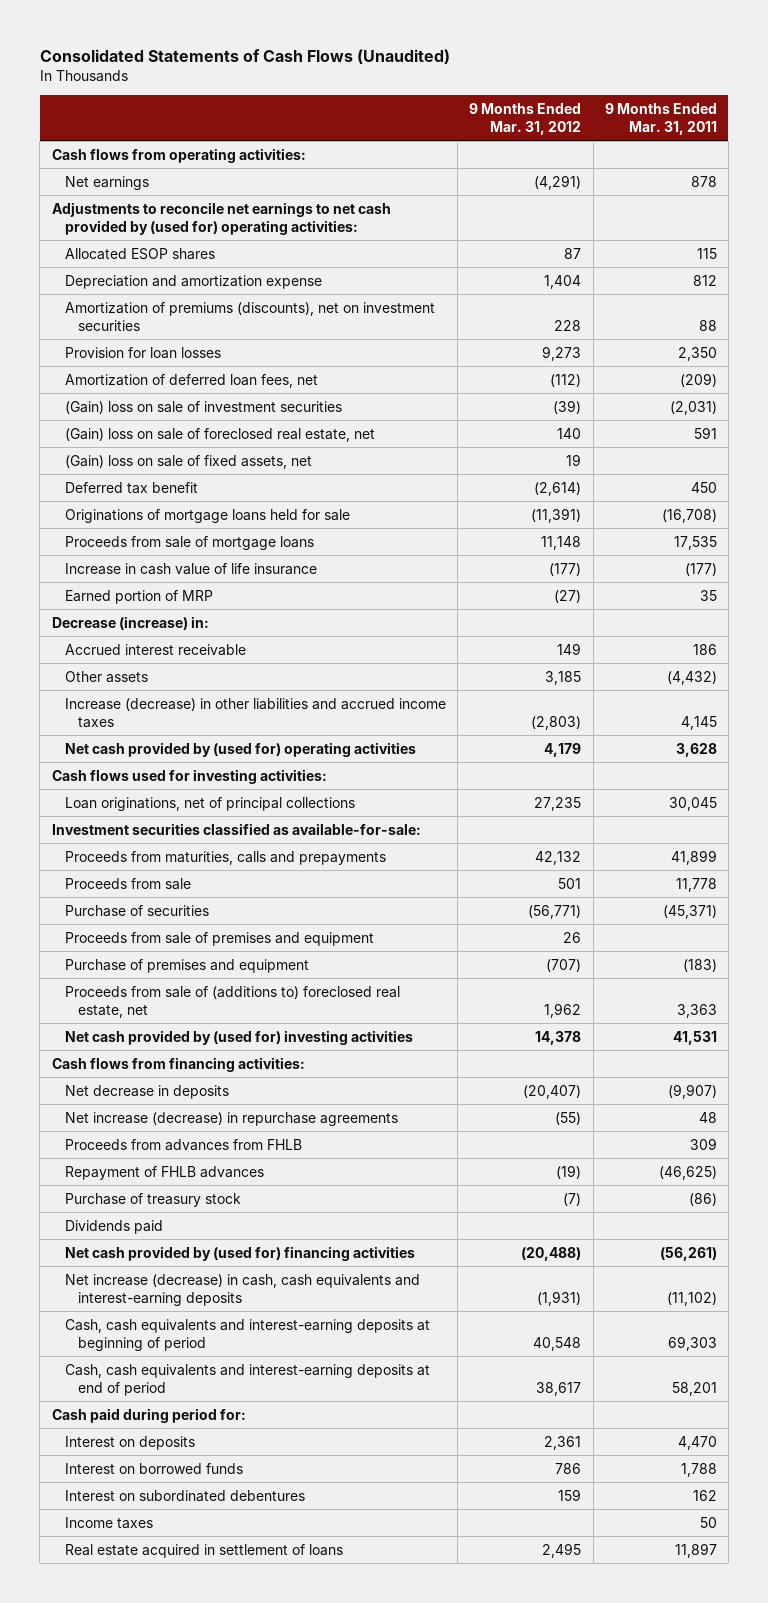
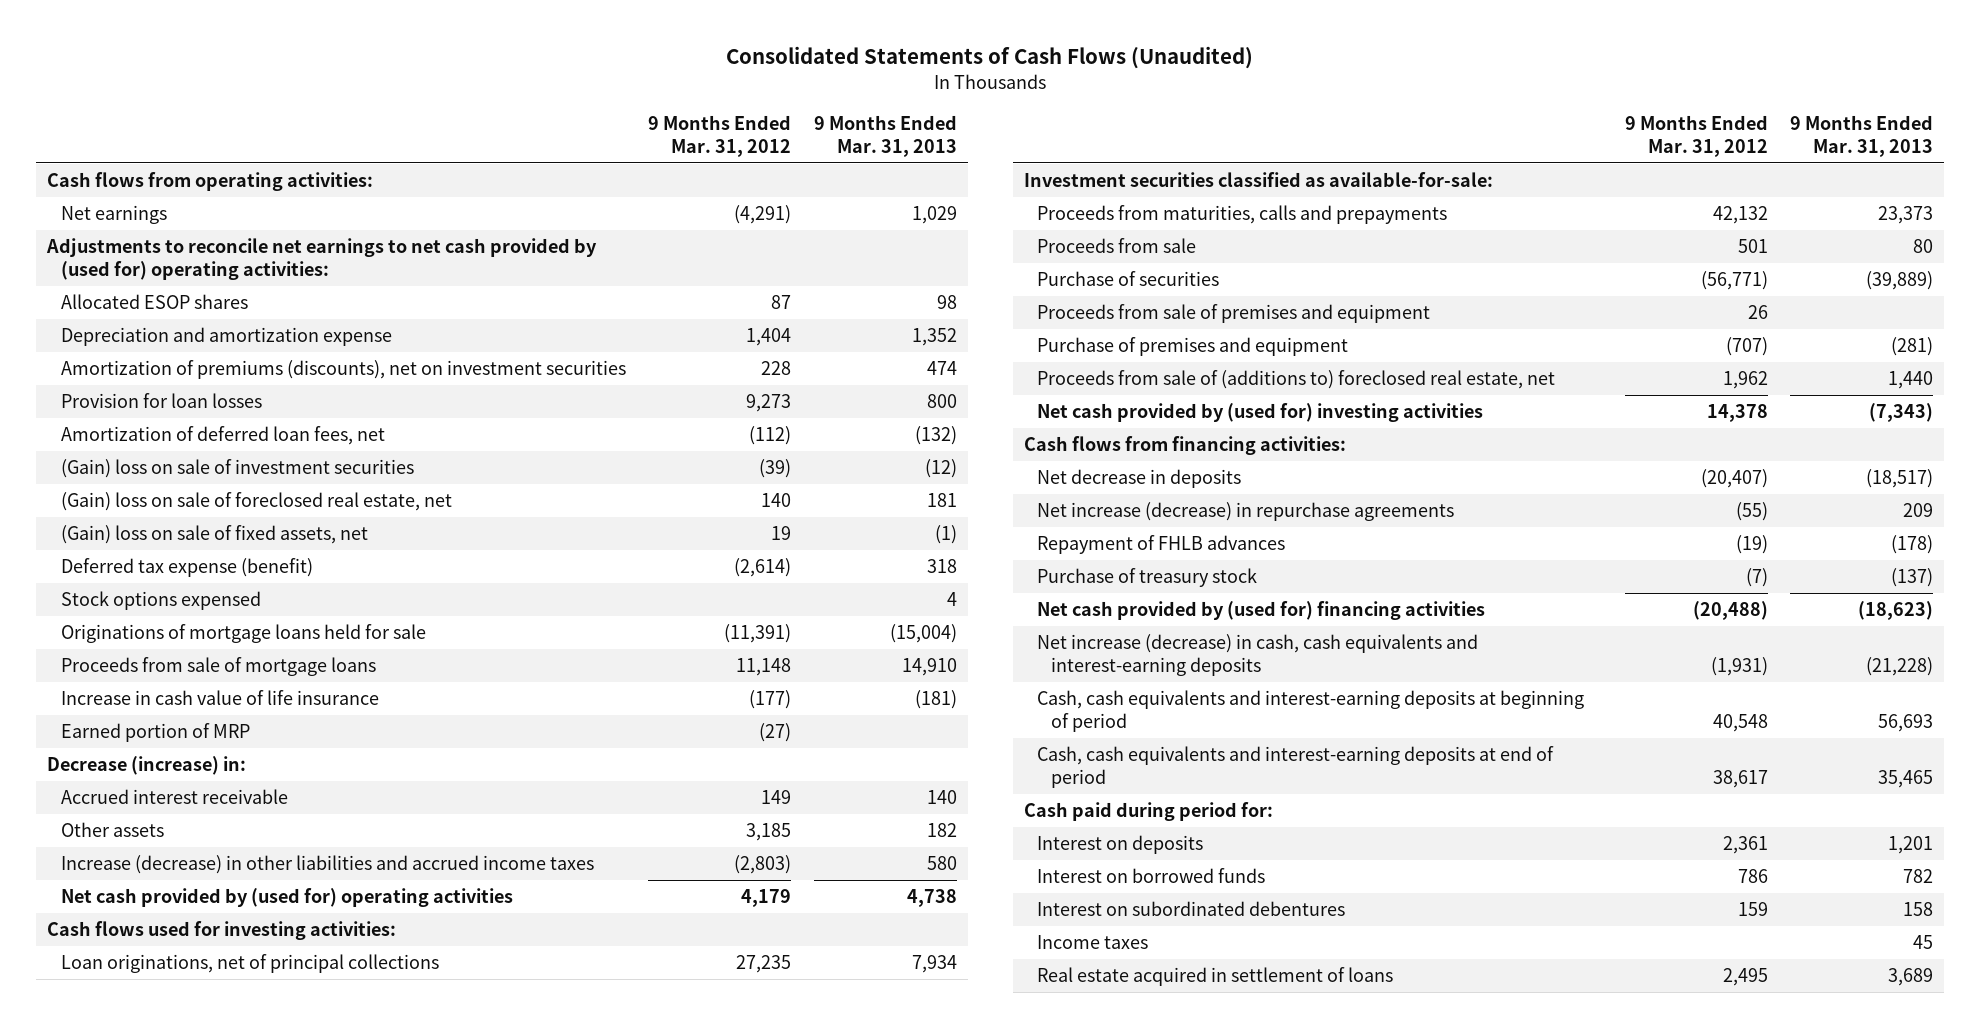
[604,102,717,135] 9 Months Ended Mar. 31, 2011 -> none
none -> [813,114,957,157] 9 Months Ended Mar. 31, 2013
[65,481,199,494] Deferred tax benefit -> [61,557,314,577] Deferred tax expense (benefit)
none -> [61,590,262,610] Stock options expensed
[65,1138,303,1151] Proceeds from advances from FHLB -> none
[65,1219,164,1234] Dividends paid -> none

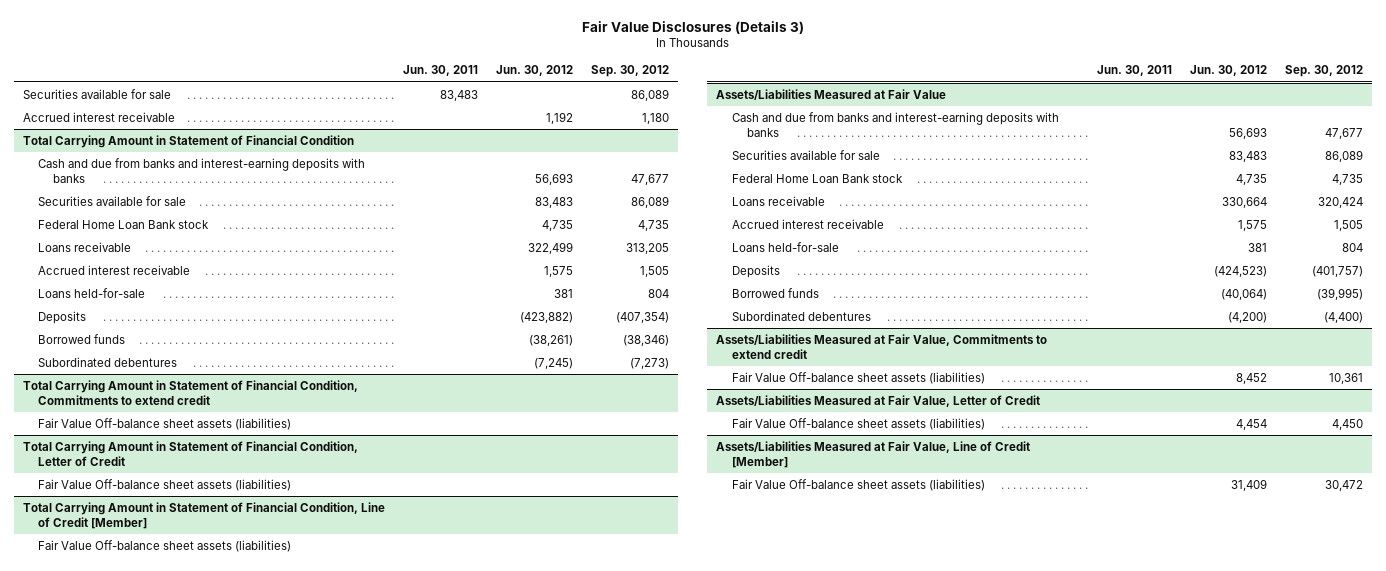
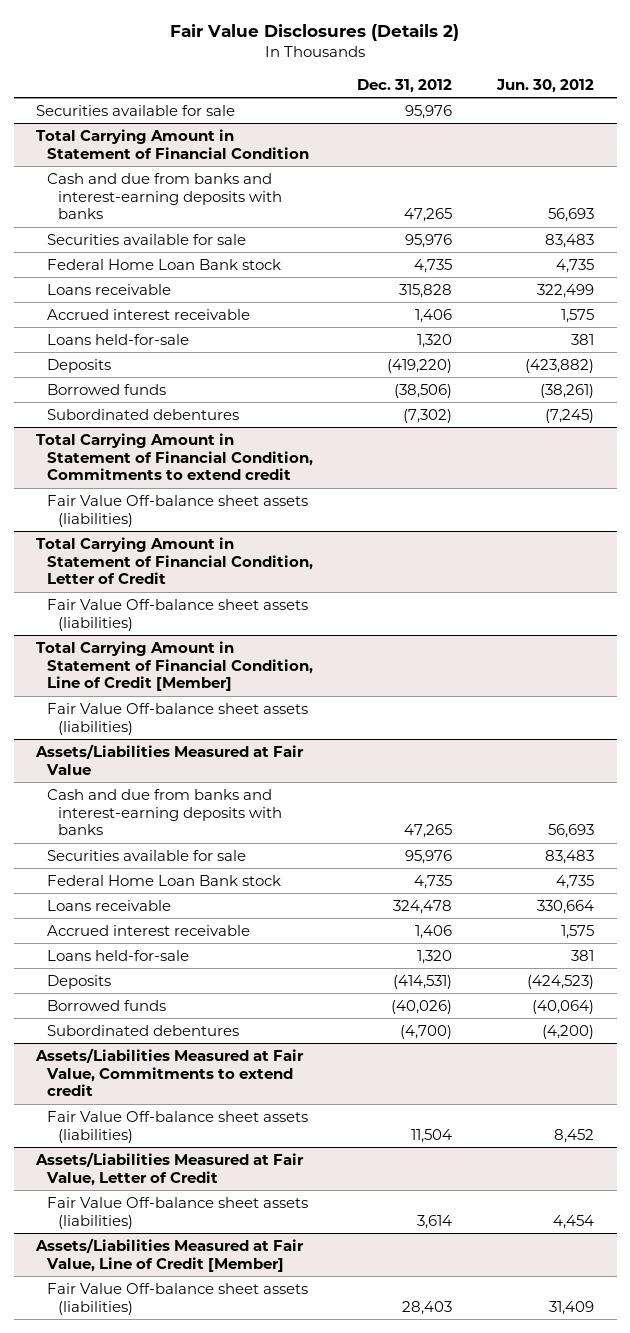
[581,20,804,34] Fair Value Disclosures (Details 3) -> [170,23,460,41] Fair Value Disclosures (Details 2)
[403,65,479,77] Jun. 30, 2011 -> none
[591,65,670,78] Sep. 30, 2012 -> none
none -> [357,78,453,93] Dec. 31, 2012
[22,111,175,122] Accrued interest receivable -> none

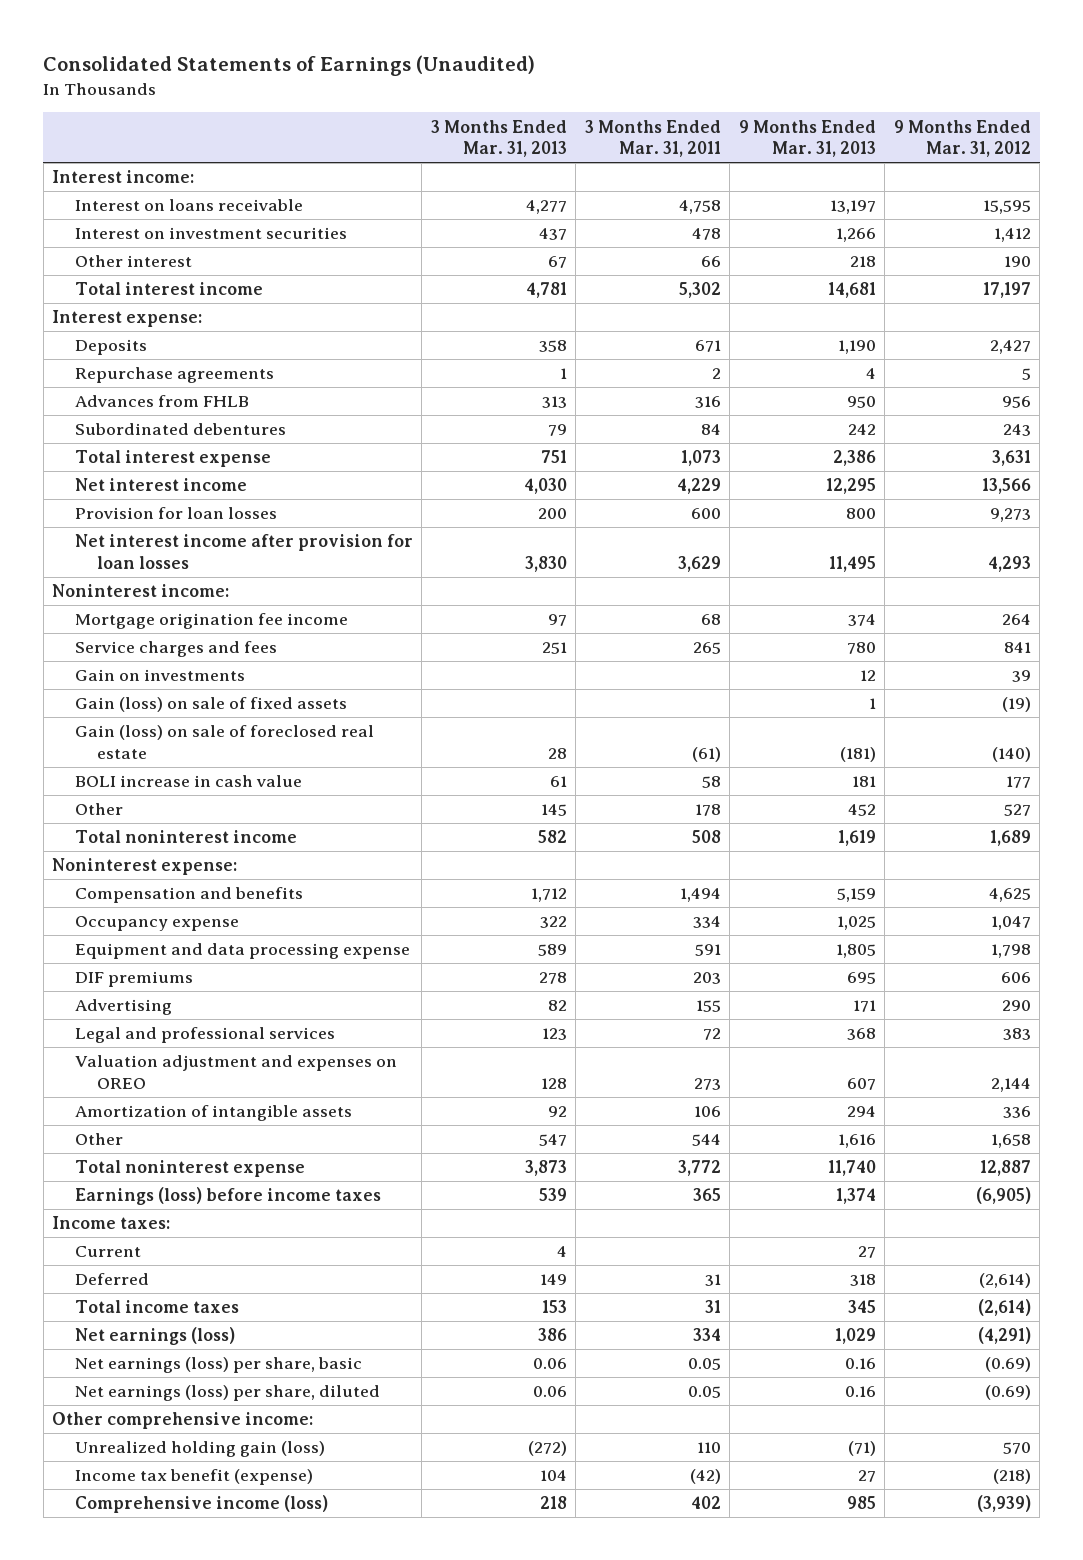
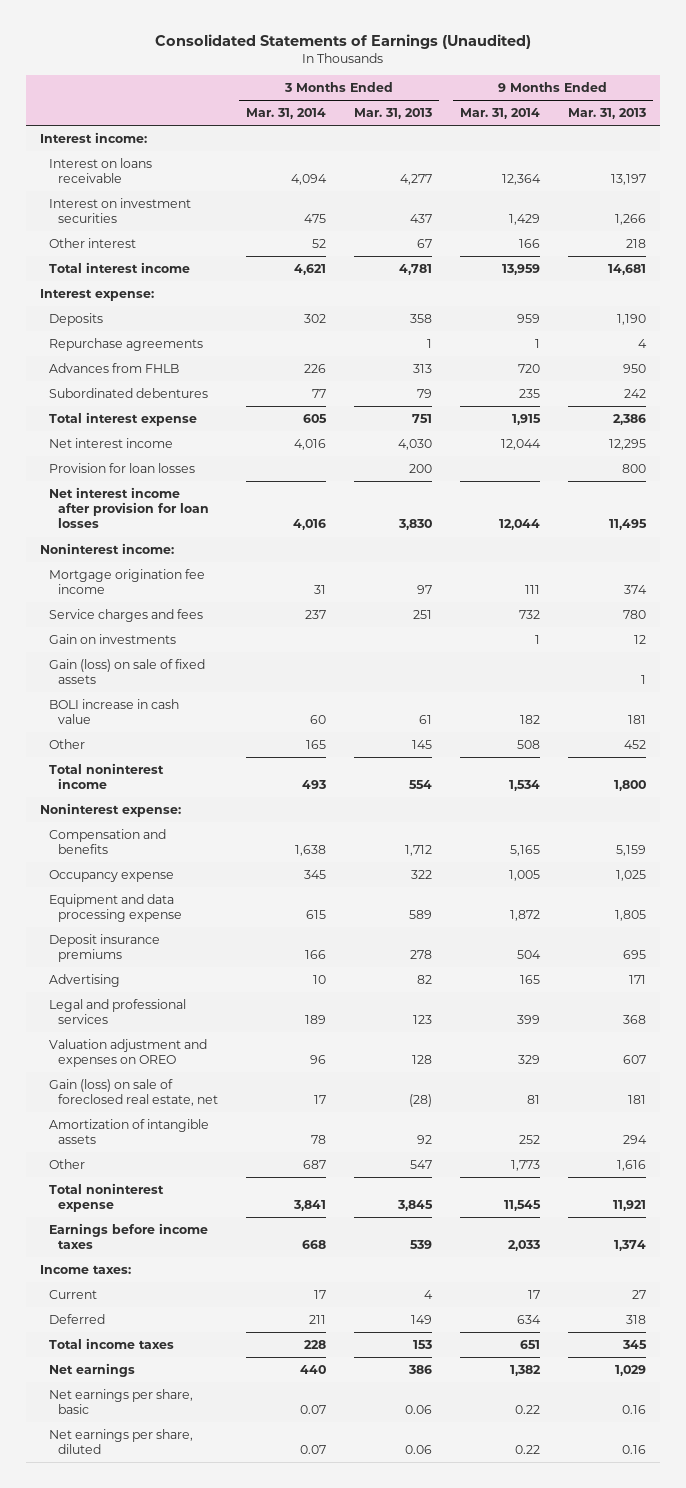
[584,119,721,158] 3 Months Ended Mar. 31, 2011 -> none
[893,119,1031,158] 9 Months Ended Mar. 31, 2012 -> none
none -> [245,108,326,120] Mar. 31, 2014
none -> [459,108,540,120] Mar. 31, 2014
[74,725,374,759] Gain (loss) on sale of foreclosed real estate -> none
[537,830,567,844] 582 -> [408,780,432,790] 554
[837,830,876,847] 1,619 -> [613,780,646,792] 1,800
[74,971,193,988] DIF premiums -> [49,933,161,963] Deposit insurance premiums
none -> [49,1078,219,1107] Gain (loss) on sale of foreclosed real estate, net
[524,1160,567,1177] 3,873 -> [396,1200,433,1212] 3,845
[827,1160,876,1177] 11,740 -> [612,1200,646,1212] 11,921
[74,1187,381,1206] Earnings (loss) before income taxes -> [49,1222,209,1250] Earnings before income taxes
[52,1412,314,1430] Other comprehensive income: -> none
[74,1441,325,1458] Unrealized holding gain (loss) -> none
[74,1469,313,1486] Income tax benefit (expense) -> none
[74,1495,328,1514] Comprehensive income (loss) -> none
[74,1327,235,1346] Net earnings (loss) -> [49,1362,136,1377] Net earnings
[74,1357,362,1374] Net earnings (loss) per share, basic -> [49,1388,194,1415] Net earnings per share, basic
[74,1385,380,1402] Net earnings (loss) per share, diluted -> [49,1428,194,1455] Net earnings per share, diluted

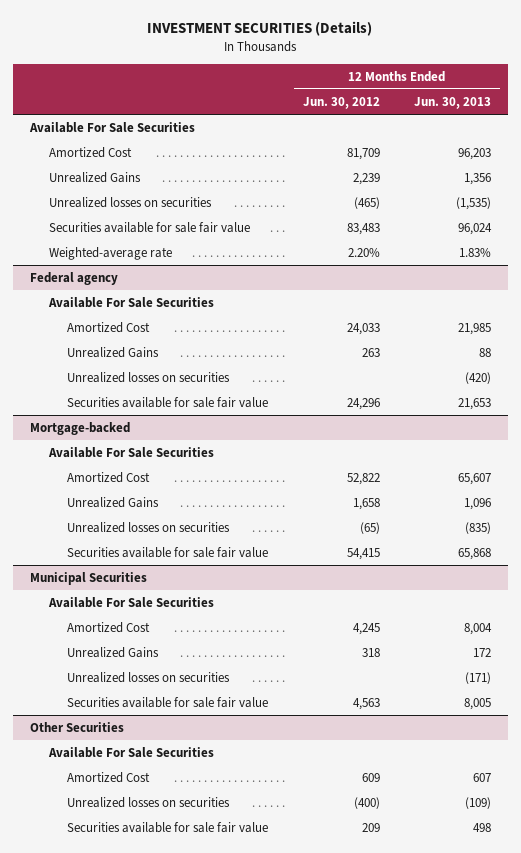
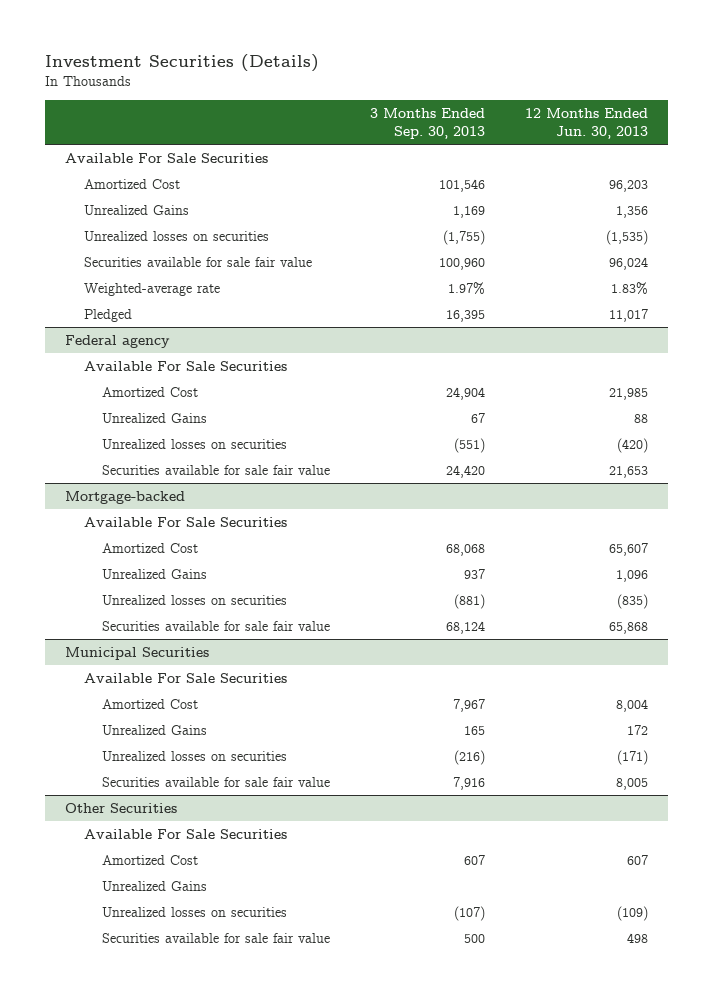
[147,21,373,37] INVESTMENT SECURITIES (Details) -> [45,54,320,73] Investment Securities (Details)
[302,96,380,109] Jun. 30, 2012 -> none
none -> [370,108,486,140] 3 Months Ended Sep. 30, 2013
none -> [83,308,132,322] Pledged
none -> [101,880,207,891] Unrealized Gains

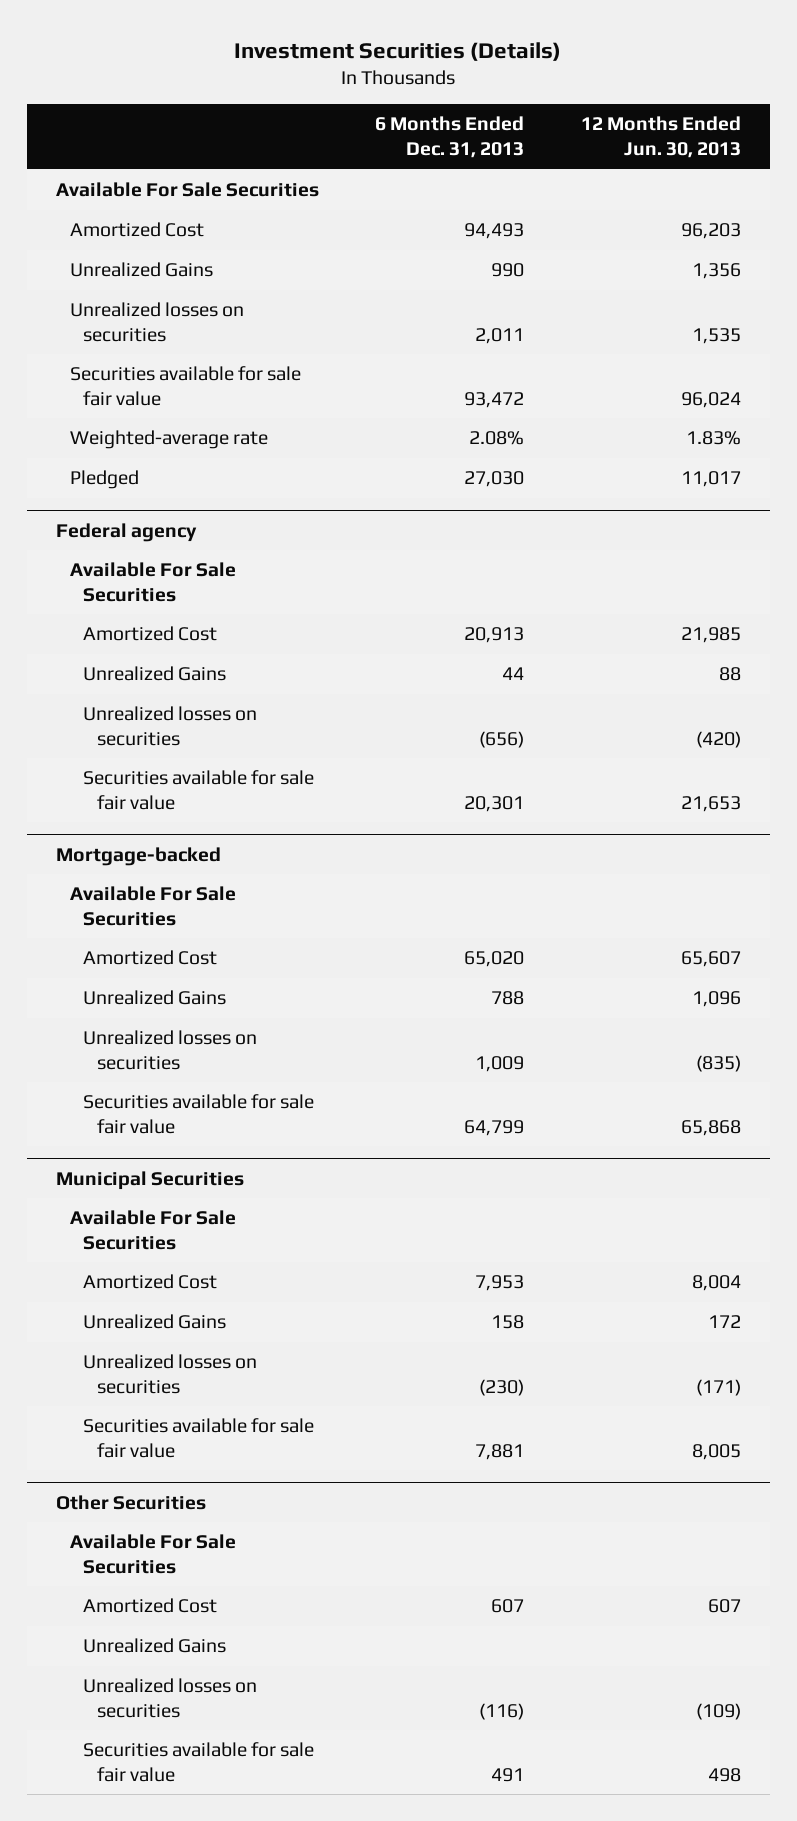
[370,108,486,140] 3 Months Ended Sep. 30, 2013 -> none
none -> [375,116,525,158] 6 Months Ended Dec. 31, 2013
[606,229,649,245] (1,535) -> [692,327,742,344] 1,535

